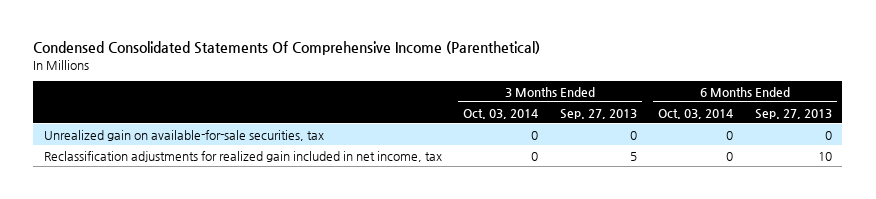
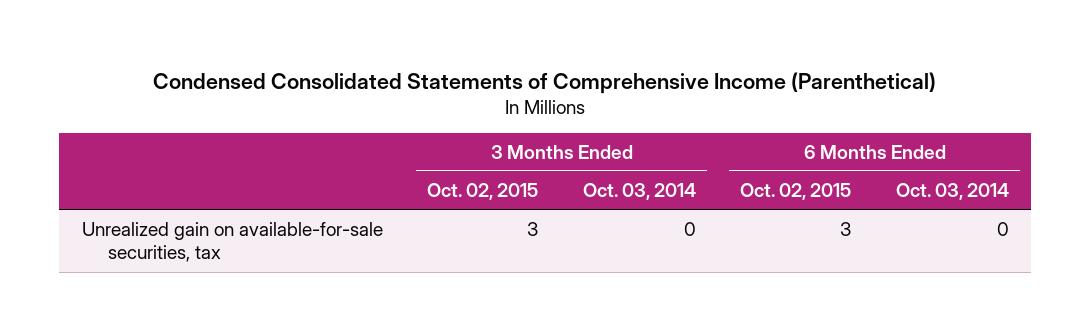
[33,41,541,56] Condensed Consolidated Statements Of Comprehensive Income (Parenthetical) -> [153,71,937,94] Condensed Consolidated Statements of Comprehensive Income (Parenthetical)
[559,108,637,119] Sep. 27, 2013 -> none
[754,108,832,119] Sep. 27, 2013 -> none
none -> [427,182,539,200] Oct. 02, 2015
none -> [740,182,852,200] Oct. 02, 2015
[43,150,442,162] Reclassification adjustments for realized gain included in net income, tax -> none

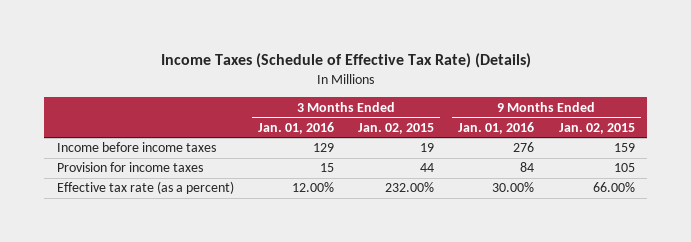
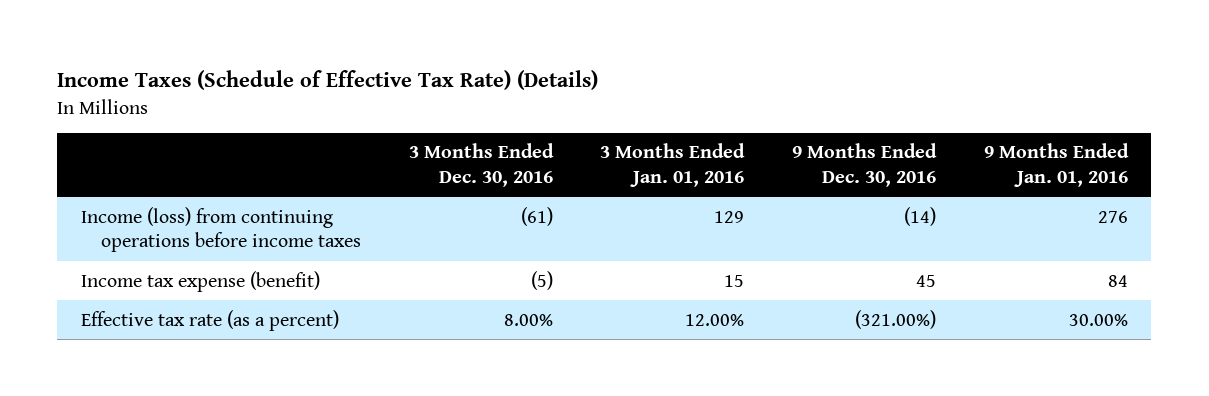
[358,122,435,134] Jan. 02, 2015 -> none
[558,122,635,134] Jan. 02, 2015 -> none
none -> [408,143,554,187] 3 Months Ended Dec. 30, 2016
none -> [792,143,938,187] 9 Months Ended Dec. 30, 2016
[56,142,216,153] Income before income taxes -> [81,206,362,253] Income (loss) from continuing operations before income taxes
[56,162,203,173] Provision for income taxes -> [81,270,321,292] Income tax expense (benefit)

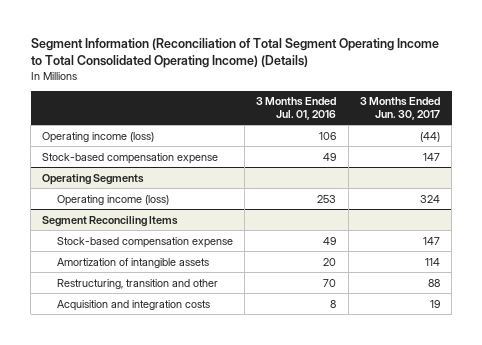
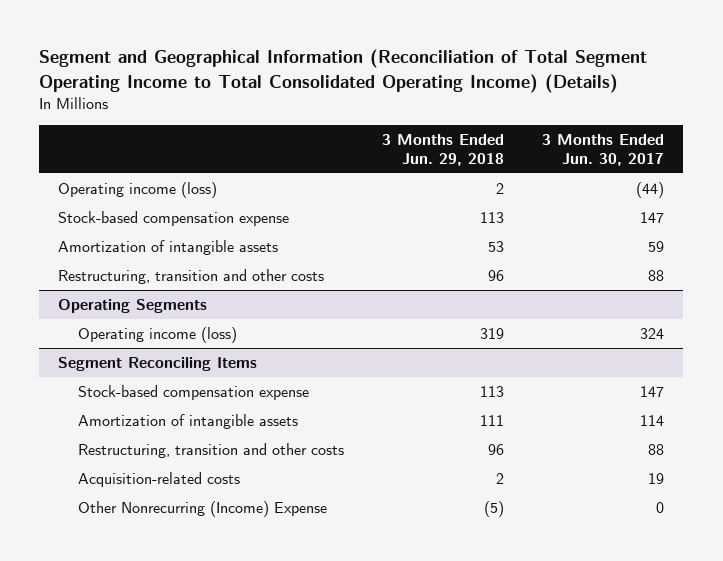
[30,37,439,68] Segment Information (Reconciliation of Total Segment Operating Income to Total Consolidated Operating Income) (Details) -> [39,49,648,93] Segment and Geographical Information (Reconciliation of Total Segment Operating Income to Total Consolidated Operating Income) (Details)
[256,97,337,120] 3 Months Ended Jul. 01, 2016 -> none
none -> [382,133,505,166] 3 Months Ended Jun. 29, 2018
none -> [58,240,279,256] Amortization of intangible assets
none -> [58,269,325,285] Restructuring, transition and other costs
[56,278,218,289] Restructuring, transition and other -> [77,443,344,459] Restructuring, transition and other costs
[56,299,210,311] Acquisition and integration costs -> [77,472,240,488] Acquisition-related costs
none -> [77,501,327,518] Other Nonrecurring (Income) Expense

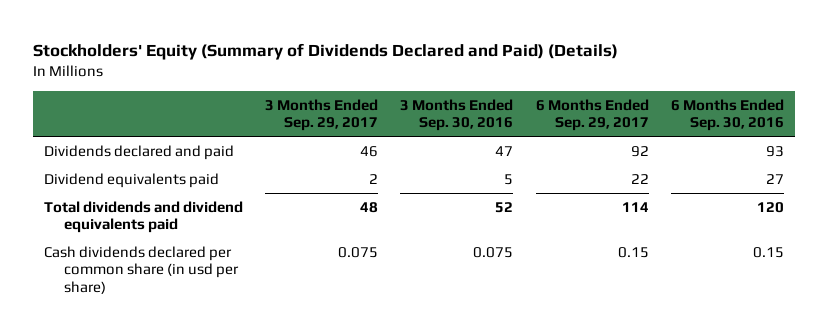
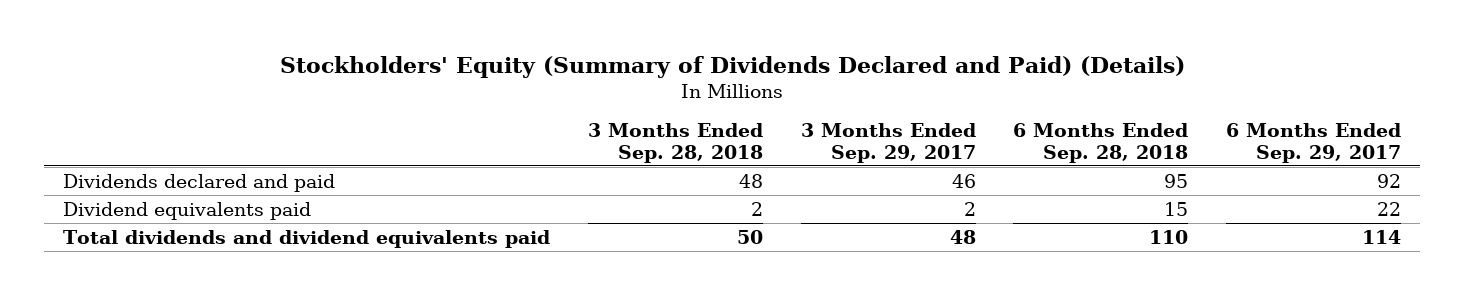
[400,98,514,132] 3 Months Ended Sep. 30, 2016 -> none
[670,98,784,132] 6 Months Ended Sep. 30, 2016 -> none
none -> [587,123,763,163] 3 Months Ended Sep. 28, 2018
none -> [1013,123,1189,163] 6 Months Ended Sep. 28, 2018
[43,245,239,294] Cash dividends declared per common share (in usd per share) -> none

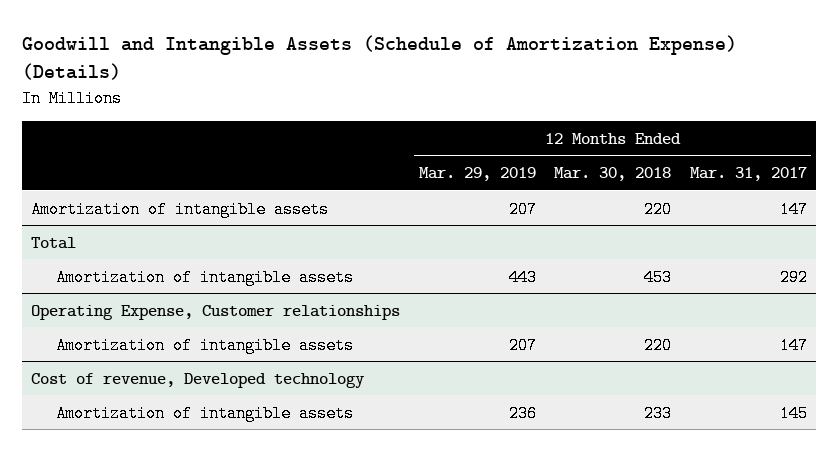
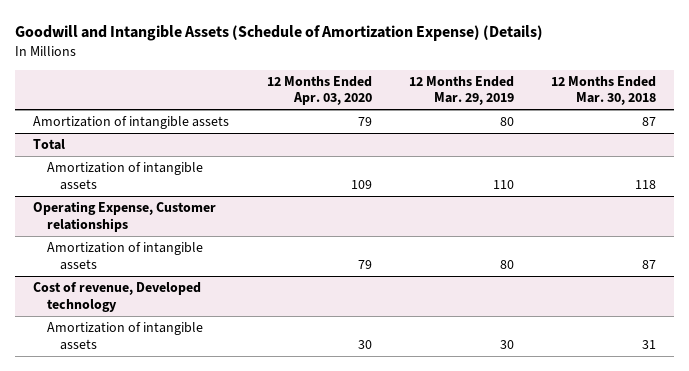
[689,166,807,181] Mar. 31, 2017 -> none
none -> [266,75,372,106] 12 Months Ended Apr. 03, 2020
[508,200,537,218] 207 -> [499,117,514,127] 80
[644,200,673,218] 220 -> [641,117,656,127] 87
[508,268,537,286] 443 -> [492,179,514,189] 110
[644,268,673,286] 453 -> [634,179,656,189] 118
[508,336,537,354] 207 -> [499,259,514,269] 80
[644,336,673,354] 220 -> [641,259,656,269] 87
[508,404,537,422] 236 -> [499,339,514,349] 30
[644,404,673,422] 233 -> [641,339,656,349] 31

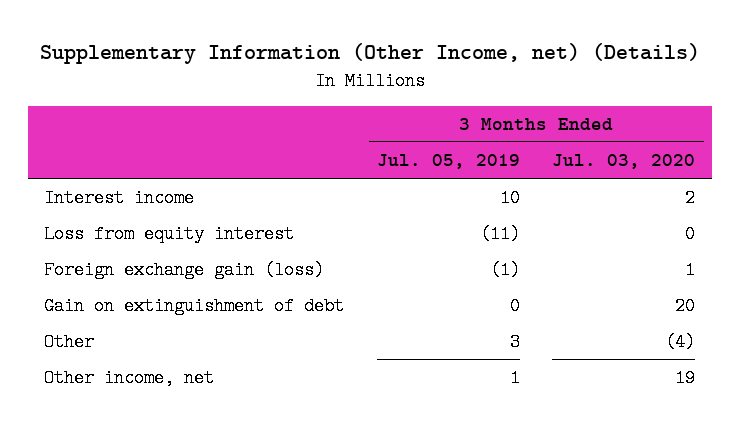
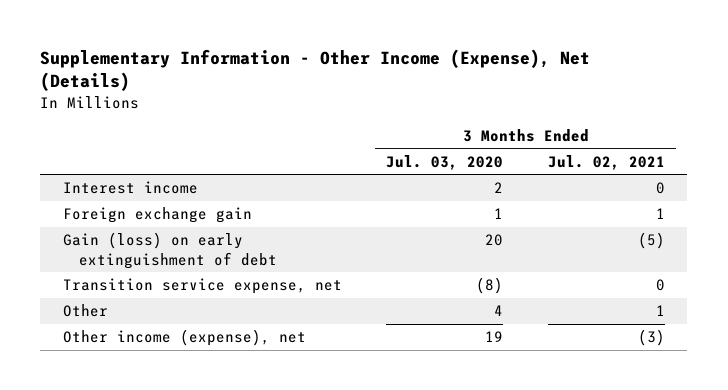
[39,43,700,65] Supplementary Information (Other Income, net) (Details) -> [40,48,591,92] Supplementary Information - Other Income (Expense), Net (Details)
[376,154,520,170] Jul. 05, 2019 -> none
none -> [548,154,666,170] Jul. 02, 2021
[44,225,295,244] Loss from equity interest -> none
[44,261,325,280] Foreign exchange gain (loss) -> [62,207,252,224] Foreign exchange gain
[44,297,345,316] Gain on extinguishment of debt -> [62,232,277,269] Gain (loss) on early extinguishment of debt
none -> [62,278,342,295] Transition service expense, net
[665,333,696,352] (4) -> [494,305,504,317] 4
[44,369,215,388] Other income, net -> [62,329,306,347] Other income (expense), net

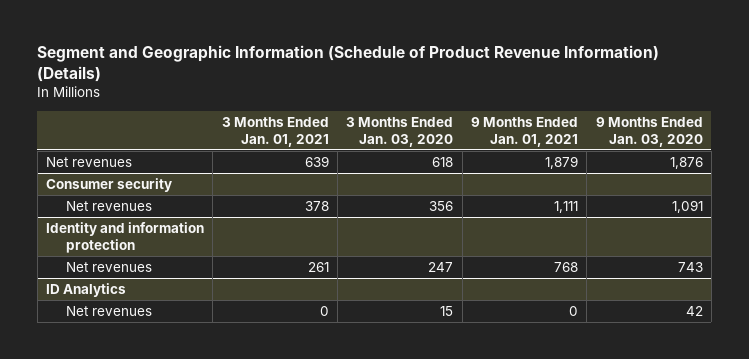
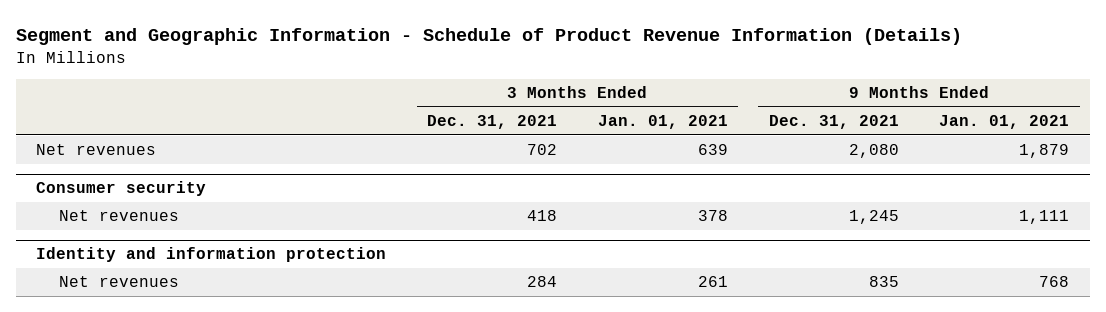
[37,45,660,83] Segment and Geographic Information (Schedule of Product Revenue Information) (Details) -> [15,27,962,45] Segment and Geographic Information - Schedule of Product Revenue Information (Details)
[346,116,454,147] 3 Months Ended Jan. 03, 2020 -> none
[595,116,703,147] 9 Months Ended Jan. 03, 2020 -> none
none -> [427,115,558,130] Dec. 31, 2021
none -> [768,115,899,130] Dec. 31, 2021
[46,282,127,297] ID Analytics -> none
[65,305,152,316] Net revenues -> none

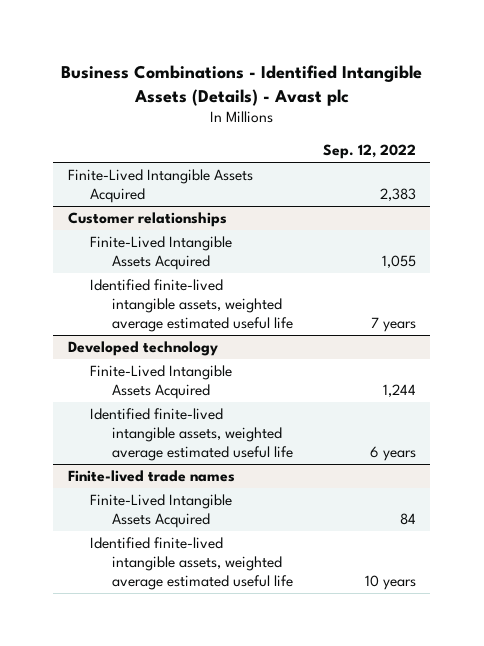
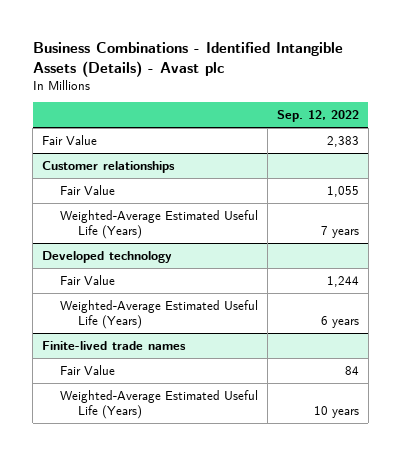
[68,169,254,204] Finite-Lived Intangible Assets Acquired -> [42,134,98,145] Fair Value
[90,236,233,271] Finite-Lived Intangible Assets Acquired -> [59,184,115,195] Fair Value
[90,279,294,333] Identified finite-lived intangible assets, weighted average estimated useful life -> [59,209,258,240] Weighted-Average Estimated Useful Life (Years)
[90,365,233,400] Finite-Lived Intangible Assets Acquired -> [59,274,115,285] Fair Value
[90,408,294,462] Identified finite-lived intangible assets, weighted average estimated useful life -> [59,299,258,330] Weighted-Average Estimated Useful Life (Years)
[90,494,233,529] Finite-Lived Intangible Assets Acquired -> [59,364,115,375] Fair Value
[90,537,294,591] Identified finite-lived intangible assets, weighted average estimated useful life -> [59,389,258,420] Weighted-Average Estimated Useful Life (Years)

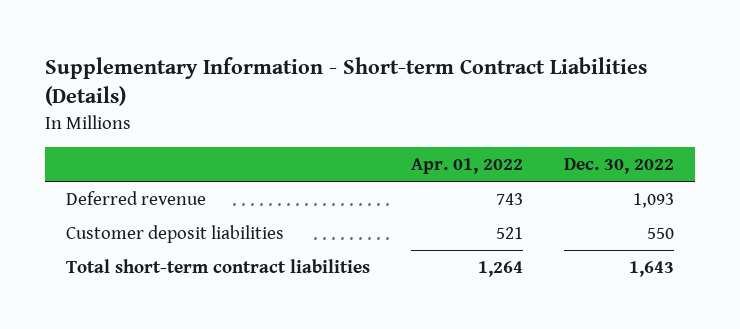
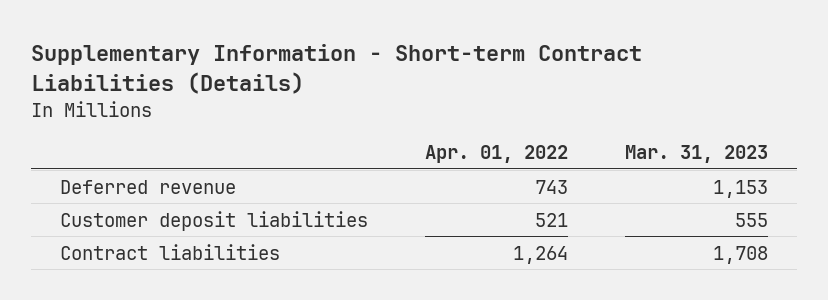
[564,158,675,175] Dec. 30, 2022 -> none
none -> [625,145,769,164] Mar. 31, 2023
[65,258,370,273] Total short-term contract liabilities -> [59,243,280,260] Contract liabilities

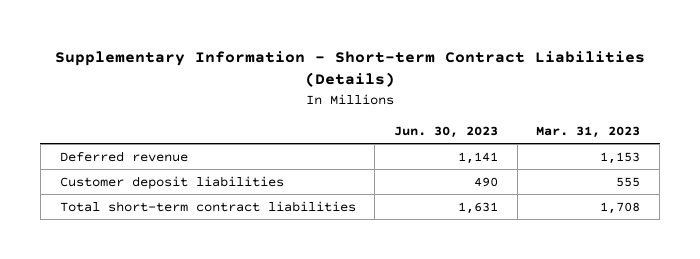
[424,145,568,164] Apr. 01, 2022 -> none
none -> [393,125,498,138] Jun. 30, 2023
[59,243,280,260] Contract liabilities -> [59,200,356,212] Total short-term contract liabilities

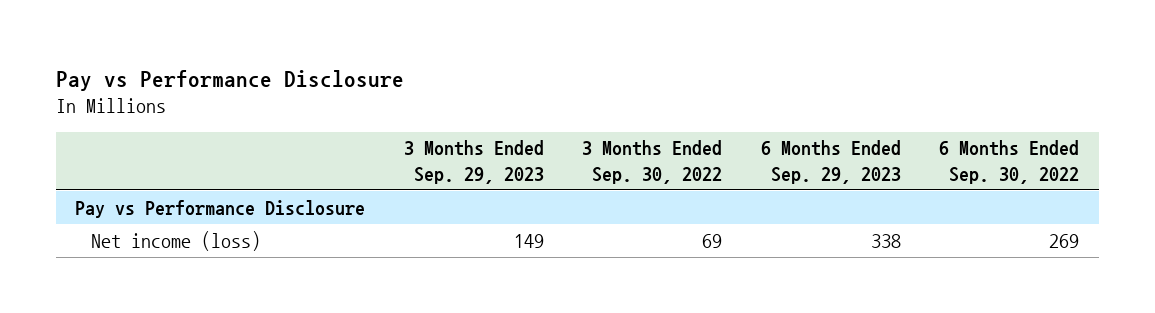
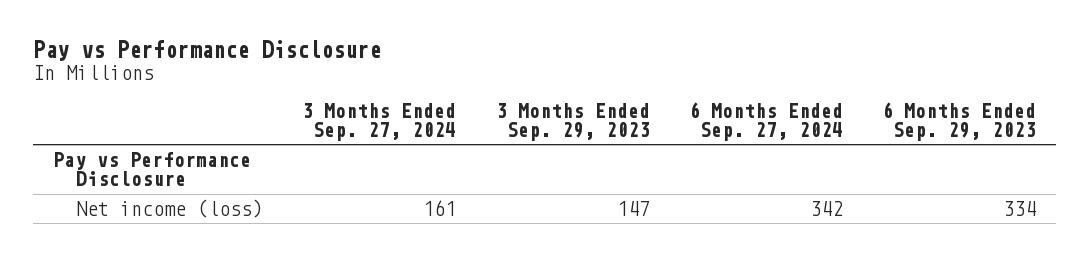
[582,140,723,184] 3 Months Ended Sep. 30, 2022 -> none
[939,140,1080,184] 6 Months Ended Sep. 30, 2022 -> none
none -> [302,102,457,142] 3 Months Ended Sep. 27, 2024
none -> [689,101,844,142] 6 Months Ended Sep. 27, 2024
[513,233,544,248] 149 -> [616,200,650,216] 147
[870,233,901,248] 338 -> [1003,200,1037,216] 334

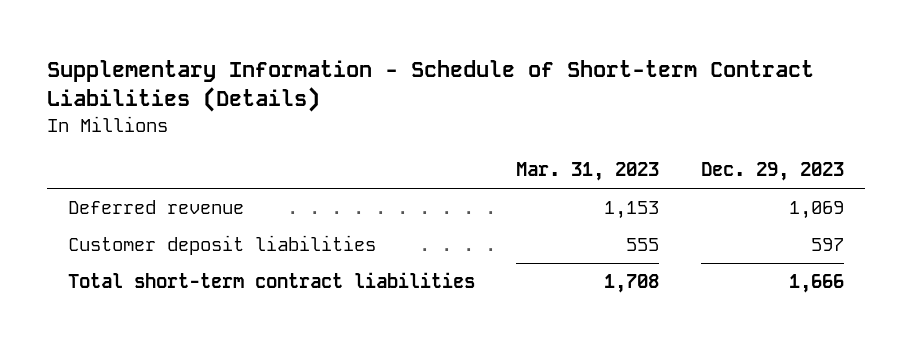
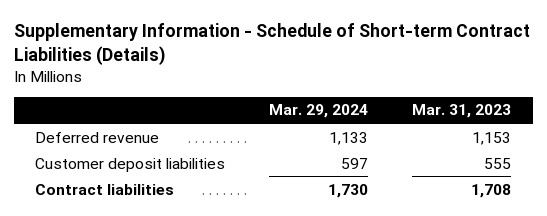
[700,162,844,182] Dec. 29, 2023 -> none
none -> [269,104,369,119] Mar. 29, 2024
[68,272,476,289] Total short-term contract liabilities -> [35,183,175,195] Contract liabilities

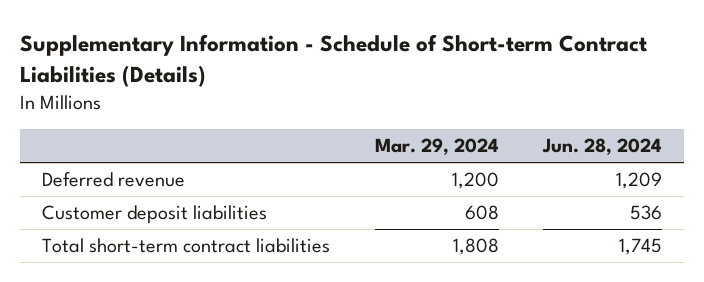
[412,104,512,119] Mar. 31, 2023 -> none
none -> [542,138,663,156] Jun. 28, 2024
[329,131,369,145] 1,133 -> [451,172,499,190] 1,200
[341,157,369,169] 597 -> [464,205,499,221] 608
[35,183,175,195] Contract liabilities -> [42,238,331,254] Total short-term contract liabilities
[328,183,369,198] 1,730 -> [452,238,499,256] 1,808

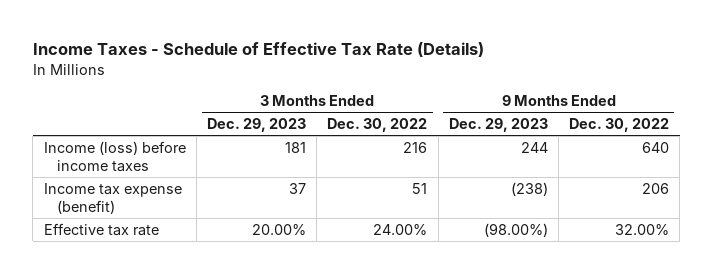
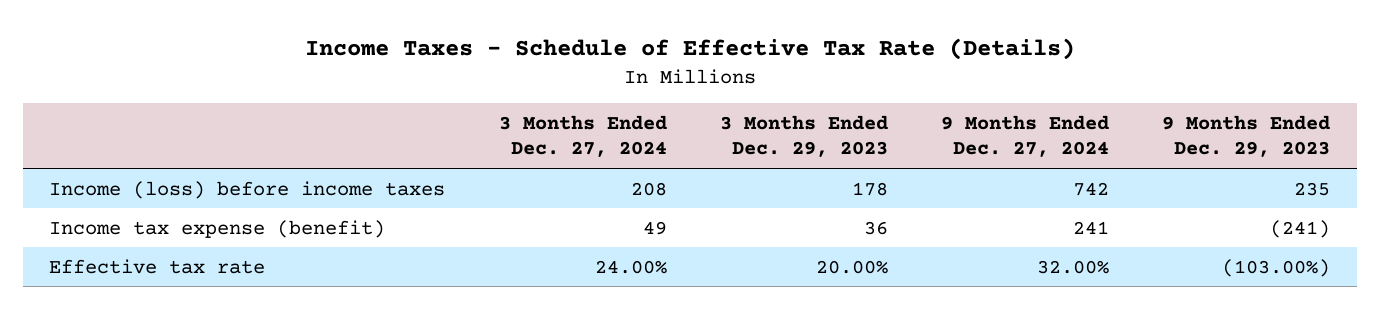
[327,117,428,132] Dec. 30, 2022 -> none
[569,117,670,132] Dec. 30, 2022 -> none
none -> [498,115,667,158] 3 Months Ended Dec. 27, 2024
none -> [941,115,1110,158] 9 Months Ended Dec. 27, 2024
[284,141,306,153] 181 -> [851,181,888,196] 178
[520,141,548,153] 244 -> [1294,181,1331,196] 235
[288,182,306,194] 37 -> [863,220,888,235] 36
[510,181,548,196] (238) -> [1270,219,1331,238] (241)
[483,222,548,237] (98.00%) -> [1222,258,1331,277] (103.00%)

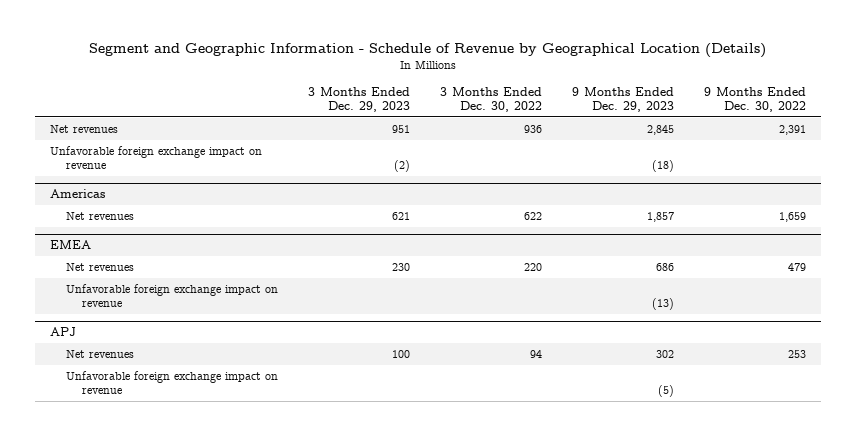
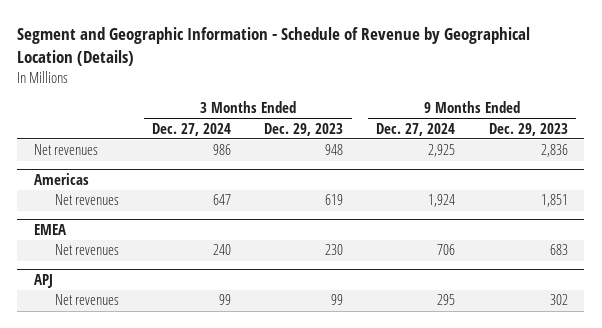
[440,86,543,112] 3 Months Ended Dec. 30, 2022 -> none
[704,86,807,112] 9 Months Ended Dec. 30, 2022 -> none
none -> [152,122,232,136] Dec. 27, 2024
none -> [376,122,456,136] Dec. 27, 2024
[49,146,262,170] Unfavorable foreign exchange impact on revenue -> none
[392,125,411,134] 951 -> [325,144,344,156] 948
[647,125,675,136] 2,845 -> [540,144,568,158] 2,836
[392,212,411,221] 621 -> [325,194,344,206] 619
[647,212,675,223] 1,857 -> [540,194,568,208] 1,851
[66,284,279,308] Unfavorable foreign exchange impact on revenue -> none
[656,263,675,272] 686 -> [549,244,568,256] 683
[66,371,279,395] Unfavorable foreign exchange impact on revenue -> none
[392,350,411,359] 100 -> [331,294,344,306] 99

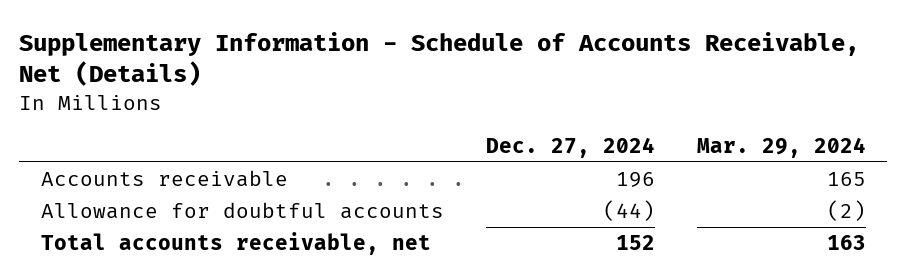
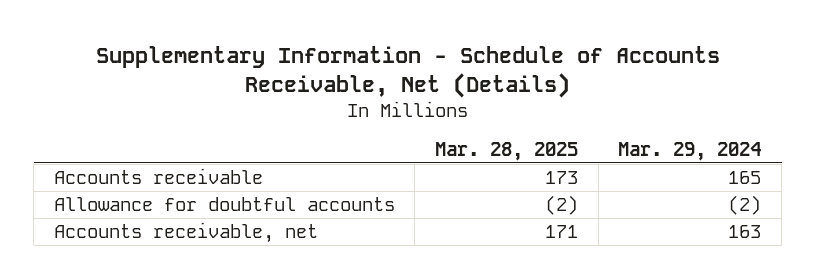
[485,137,655,159] Dec. 27, 2024 -> none
none -> [435,141,579,161] Mar. 28, 2025
[40,231,431,255] Total accounts receivable, net -> [53,222,318,244] Accounts receivable, net

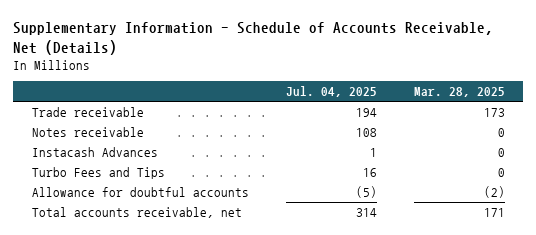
[618,141,762,161] Mar. 29, 2024 -> none
none -> [285,86,377,98] Jul. 04, 2025
[53,168,263,185] Accounts receivable -> [31,107,144,118] Trade receivable
none -> [31,127,144,138] Notes receivable
none -> [31,147,158,158] Instacash Advances
none -> [31,167,165,180] Turbo Fees and Tips
[53,222,318,244] Accounts receivable, net -> [31,207,242,219] Total accounts receivable, net

